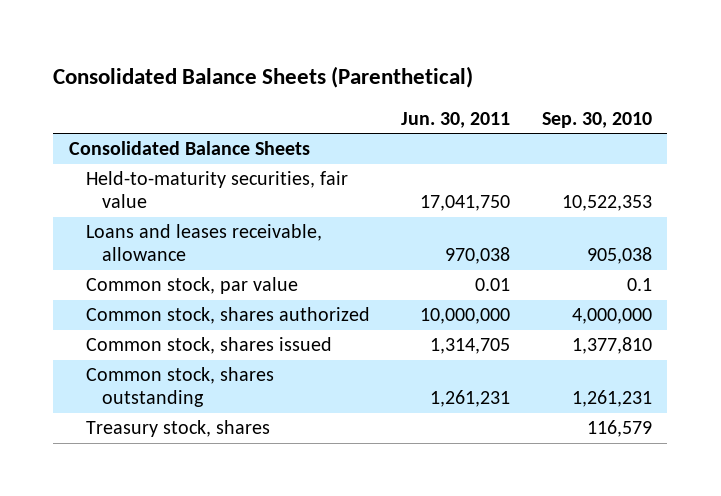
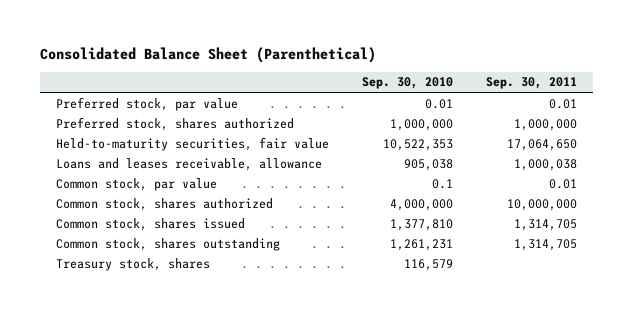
[53,65,474,88] Consolidated Balance Sheets (Parenthetical) -> [40,47,377,64] Consolidated Balance Sheet (Parenthetical)
[401,111,511,128] Jun. 30, 2011 -> none
none -> [485,77,577,90] Sep. 30, 2011
[69,141,311,156] Consolidated Balance Sheets -> none
none -> [56,96,239,111] Preferred stock, par value
none -> [56,116,295,131] Preferred stock, shares authorized

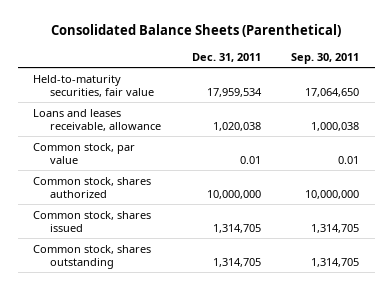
[40,47,377,64] Consolidated Balance Sheet (Parenthetical) -> [51,23,342,37] Consolidated Balance Sheets (Parenthetical)
[362,77,454,90] Sep. 30, 2010 -> none
none -> [191,52,261,62] Dec. 31, 2011
[56,96,239,111] Preferred stock, par value -> none
[56,116,295,131] Preferred stock, shares authorized -> none
[56,257,211,271] Treasury stock, shares -> none

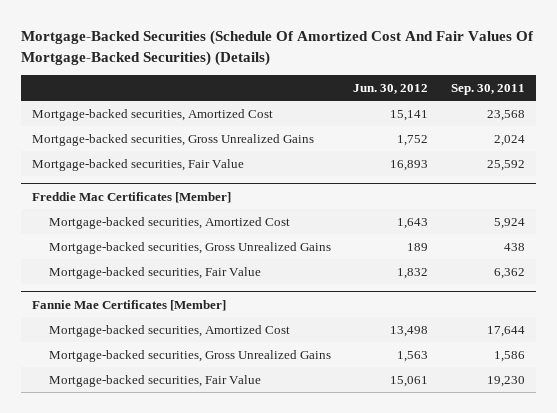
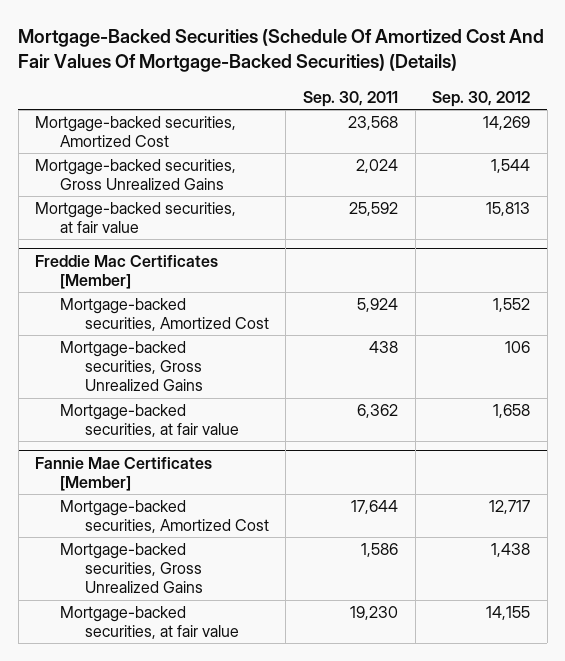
[353,83,429,94] Jun. 30, 2012 -> none
none -> [432,90,531,107] Sep. 30, 2012
[32,158,245,171] Mortgage-backed securities, Fair Value -> [35,202,237,234] Mortgage-backed securities, at fair value
[48,266,261,279] Mortgage-backed securities, Fair Value -> [59,404,239,438] Mortgage-backed securities, at fair value
[48,374,261,387] Mortgage-backed securities, Fair Value -> [59,606,239,640] Mortgage-backed securities, at fair value

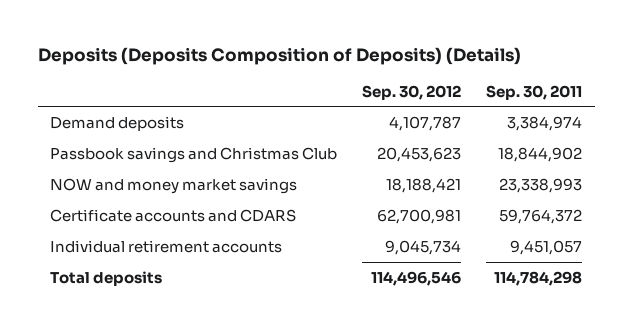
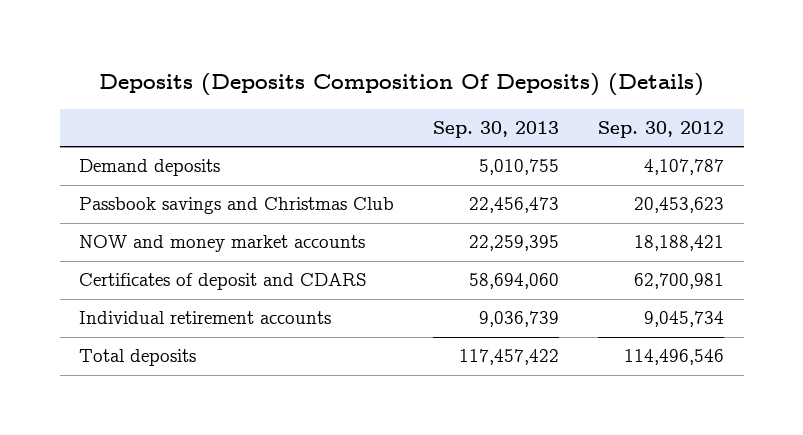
[37,46,521,65] Deposits (Deposits Composition of Deposits) (Details) -> [98,73,704,97] Deposits (Deposits Composition Of Deposits) (Details)
[486,84,583,100] Sep. 30, 2011 -> none
none -> [433,121,560,139] Sep. 30, 2013
[50,177,298,194] NOW and money market savings -> [79,235,366,253] NOW and money market accounts
[50,208,297,222] Certificate accounts and CDARS -> [79,273,368,291] Certificates of deposit and CDARS

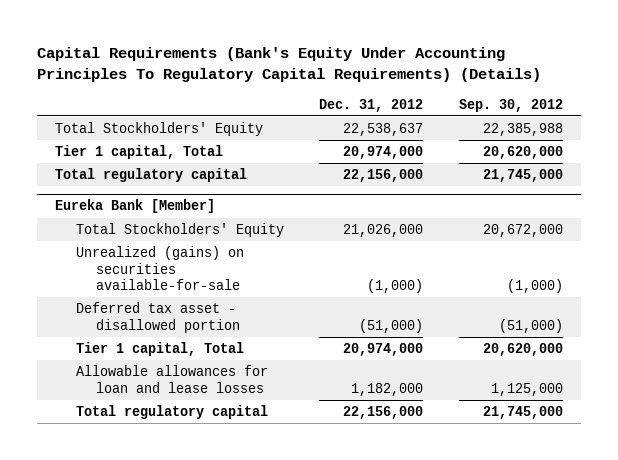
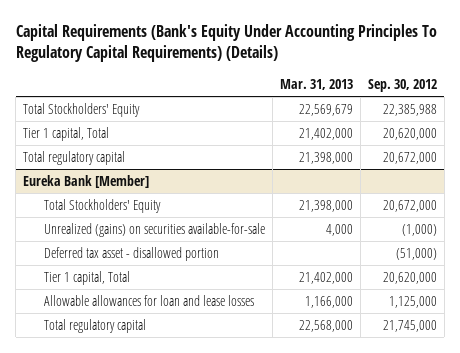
[319,98,424,112] Dec. 31, 2012 -> none
none -> [280,79,354,91] Mar. 31, 2013
[483,169,564,183] 21,745,000 -> [382,151,437,164] 20,672,000

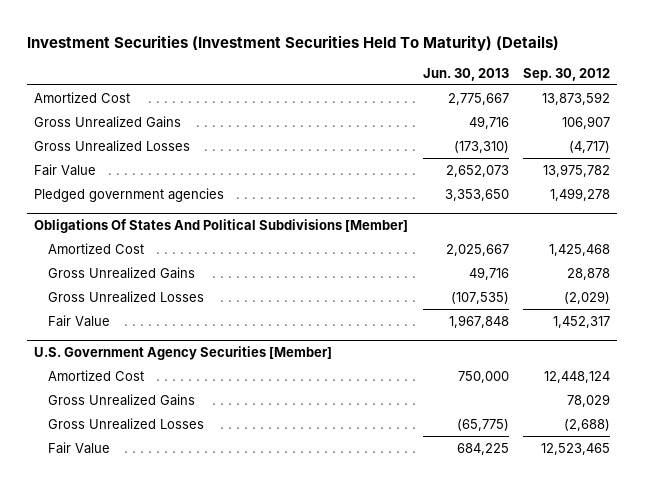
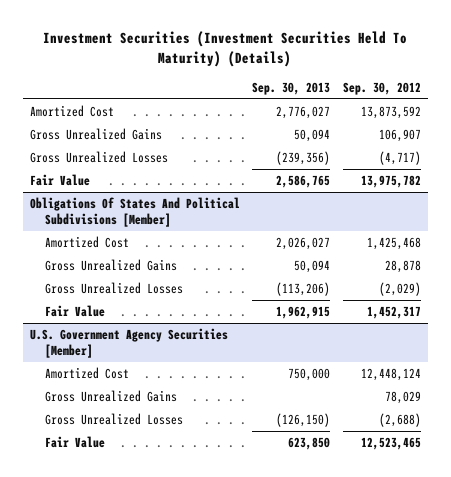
[422,67,509,81] Jun. 30, 2013 -> none
none -> [252,81,331,95] Sep. 30, 2013
[34,187,225,202] Pledged government agencies -> none

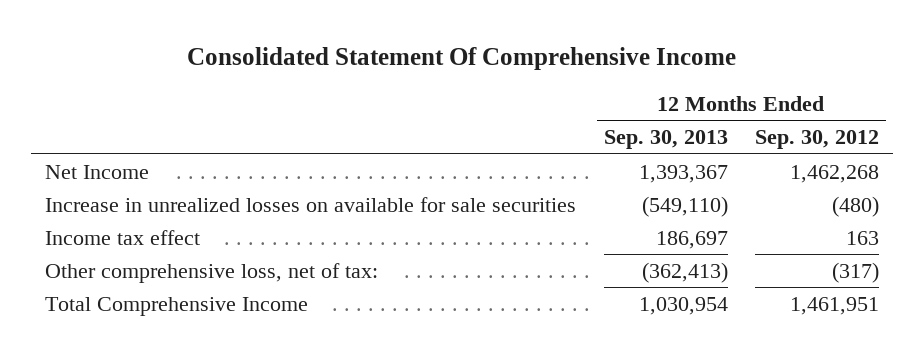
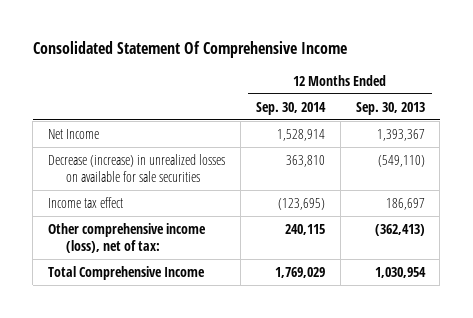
[755,130,880,150] Sep. 30, 2012 -> none
none -> [255,101,326,115] Sep. 30, 2014
[44,196,576,212] Increase in unrealized losses on available for sale securities -> [48,153,226,183] Decrease (increase) in unrealized losses on available for sale securities
[44,262,378,283] Other comprehensive loss, net of tax: -> [48,222,207,254] Other comprehensive income (loss), net of tax:

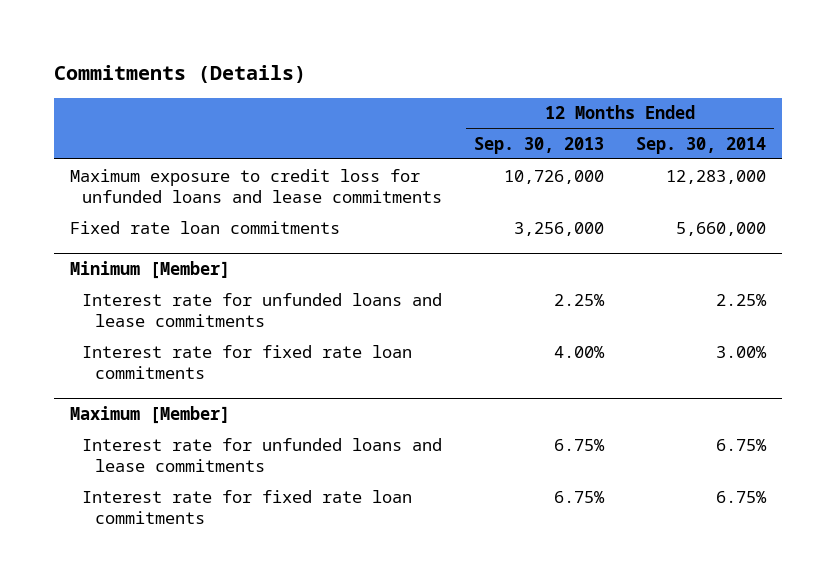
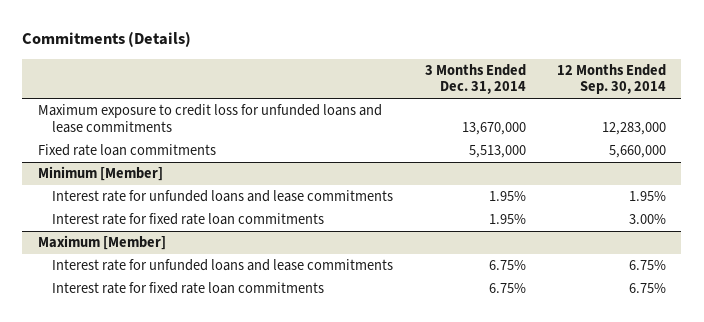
[473,136,604,154] Sep. 30, 2013 -> none
none -> [424,63,526,95] 3 Months Ended Dec. 31, 2014
[715,293,767,306] 2.25% -> [628,191,666,202] 1.95%

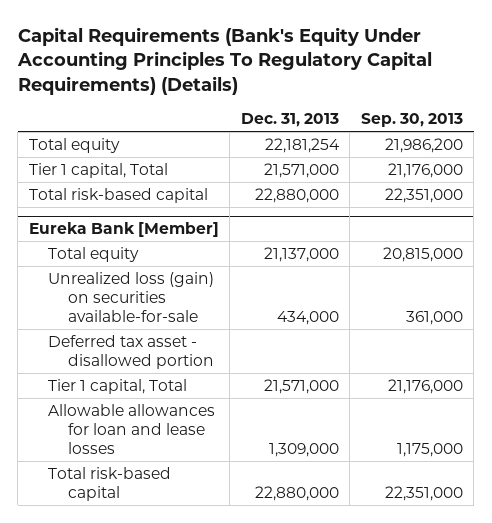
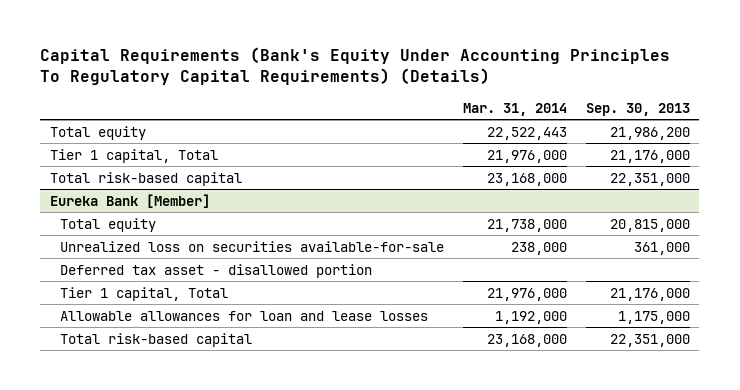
[240,113,339,128] Dec. 31, 2013 -> none
none -> [463,102,568,116] Mar. 31, 2014
[48,271,215,322] Unrealized loss (gain) on securities available-for-sale -> [60,240,445,252] Unrealized loss on securities available-for-sale

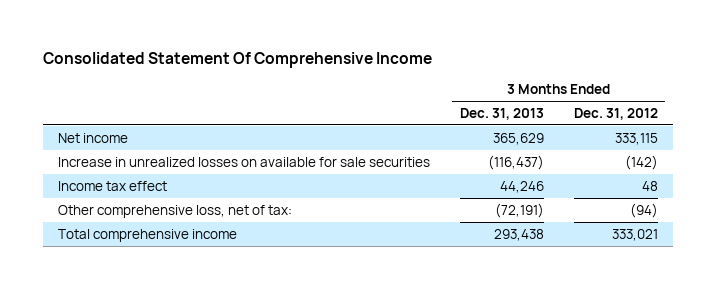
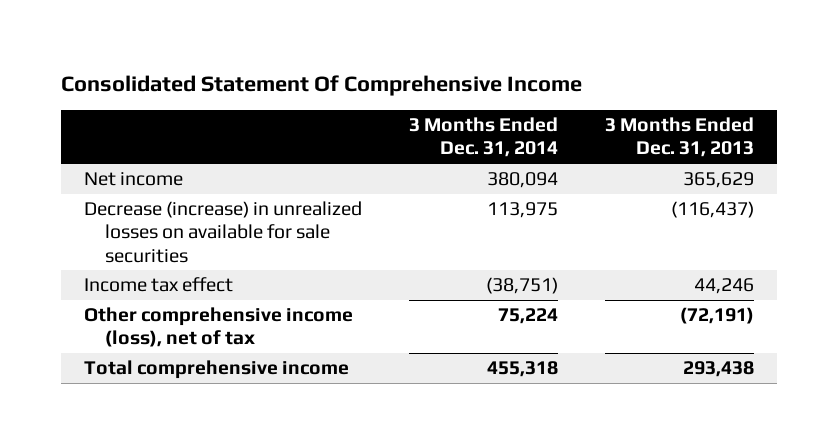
[573,107,658,120] Dec. 31, 2012 -> none
none -> [408,117,558,158] 3 Months Ended Dec. 31, 2014
[57,156,430,167] Increase in unrealized losses on available for sale securities -> [84,201,363,263] Decrease (increase) in unrealized losses on available for sale securities
[57,204,292,218] Other comprehensive loss, net of tax: -> [84,307,354,348] Other comprehensive income (loss), net of tax

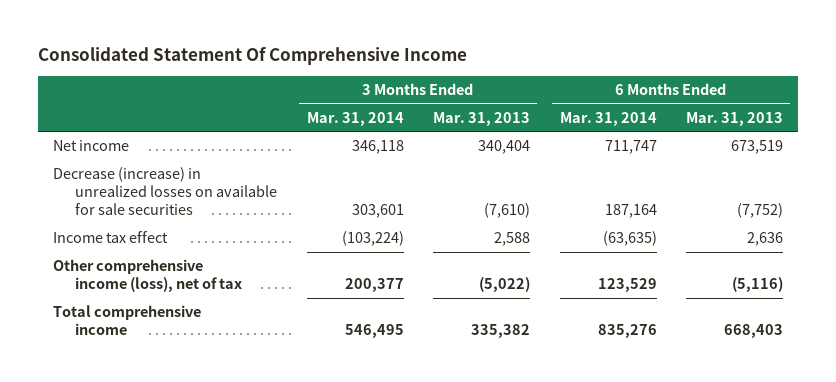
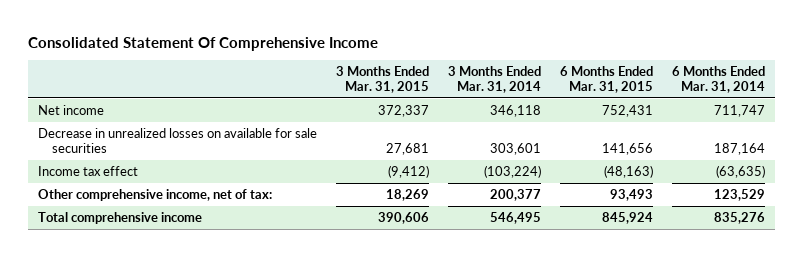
[433,111,531,126] Mar. 31, 2013 -> none
[685,111,783,126] Mar. 31, 2013 -> none
none -> [335,65,429,93] 3 Months Ended Mar. 31, 2015
none -> [559,65,653,93] 6 Months Ended Mar. 31, 2015
[53,167,278,216] Decrease (increase) in unrealized losses on available for sale securities -> [37,127,317,153] Decrease in unrealized losses on available for sale securities
[53,259,243,293] Other comprehensive income (loss), net of tax -> [37,188,272,201] Other comprehensive income, net of tax:

